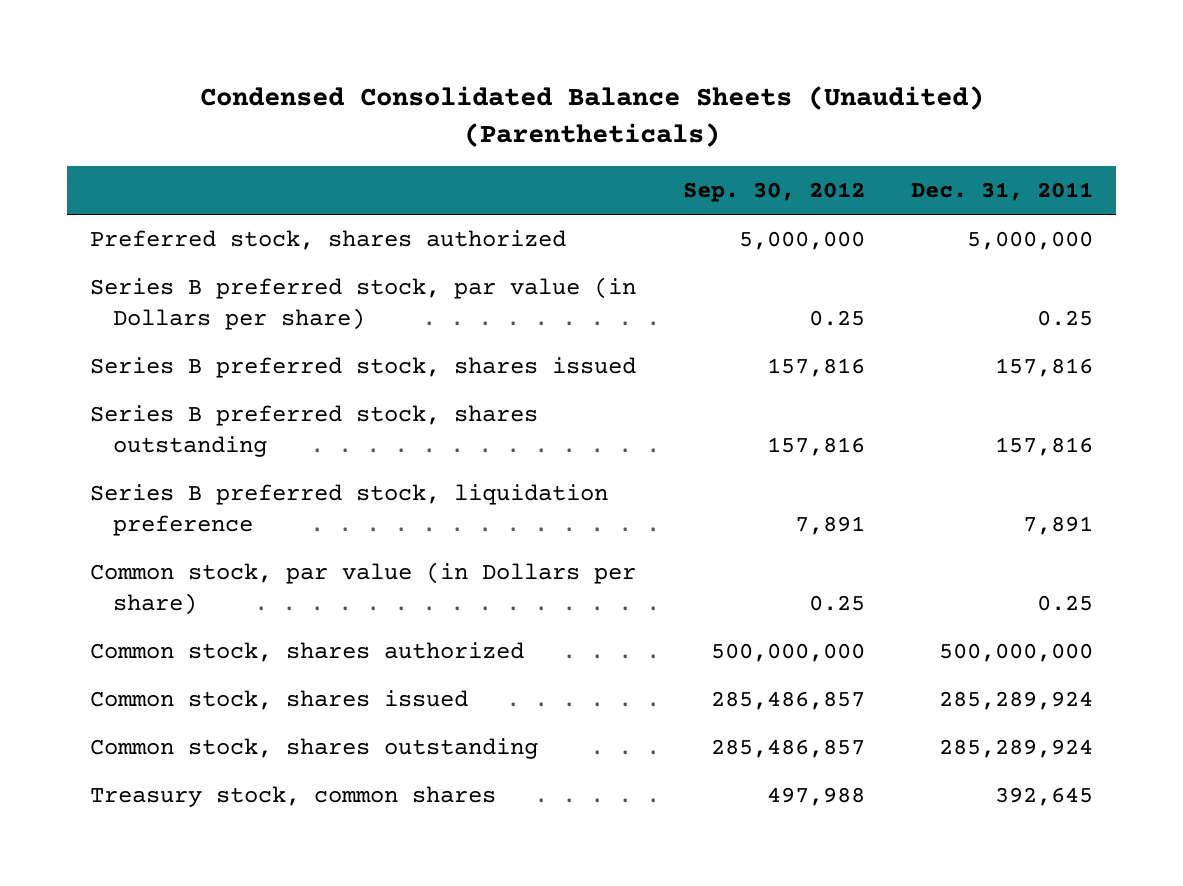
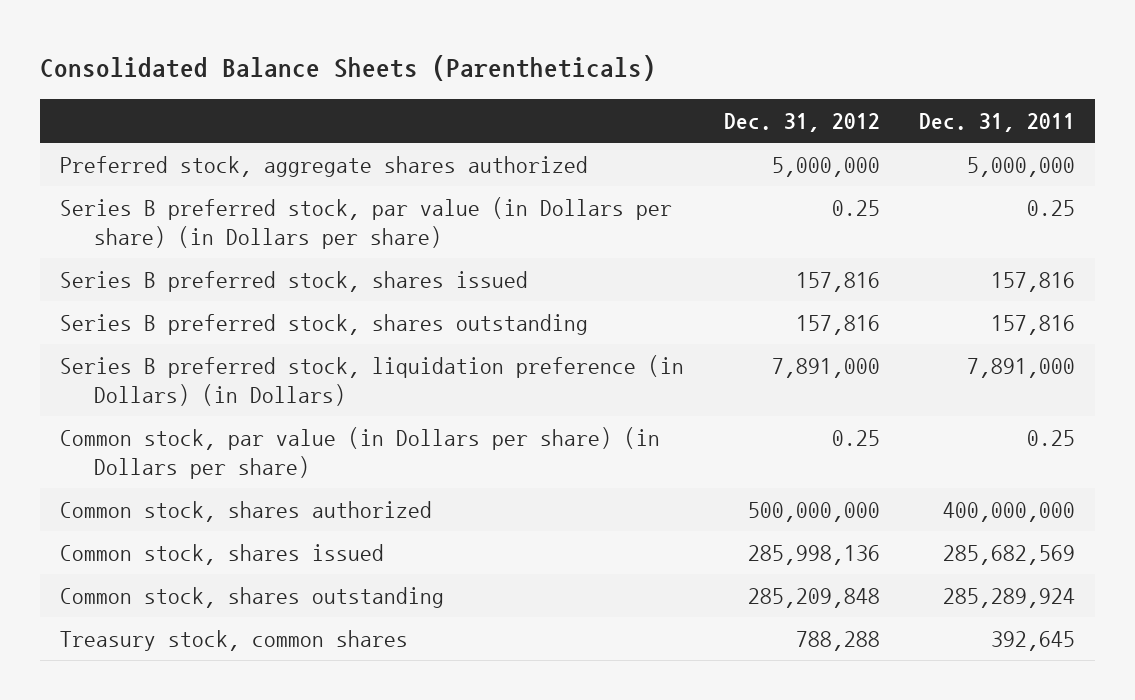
[199,85,984,148] Condensed Consolidated Balance Sheets (Unaudited) (Parentheticals) -> [40,55,657,82] Consolidated Balance Sheets (Parentheticals)
[682,182,865,203] Sep. 30, 2012 -> none
none -> [723,113,880,133] Dec. 31, 2012
[90,229,567,250] Preferred stock, shares authorized -> [59,155,588,177] Preferred stock, aggregate shares authorized
[90,276,637,330] Series B preferred stock, par value (in Dollars per share) -> [59,196,672,250] Series B preferred stock, par value (in Dollars per share) (in Dollars per share)
[90,483,609,536] Series B preferred stock, liquidation preference -> [59,354,684,407] Series B preferred stock, liquidation preference (in Dollars) (in Dollars)
[1022,515,1093,535] 7,891 -> [967,357,1076,378] 7,891,000
[90,561,637,615] Common stock, par value (in Dollars per share) -> [59,426,660,480] Common stock, par value (in Dollars per share) (in Dollars per share)
[938,642,1093,662] 500,000,000 -> [943,501,1076,522] 400,000,000
[938,690,1093,710] 285,289,924 -> [943,544,1076,565] 285,682,569

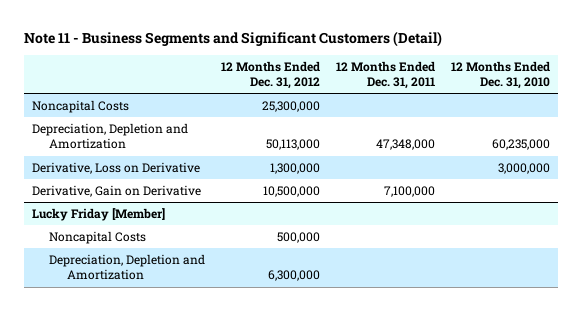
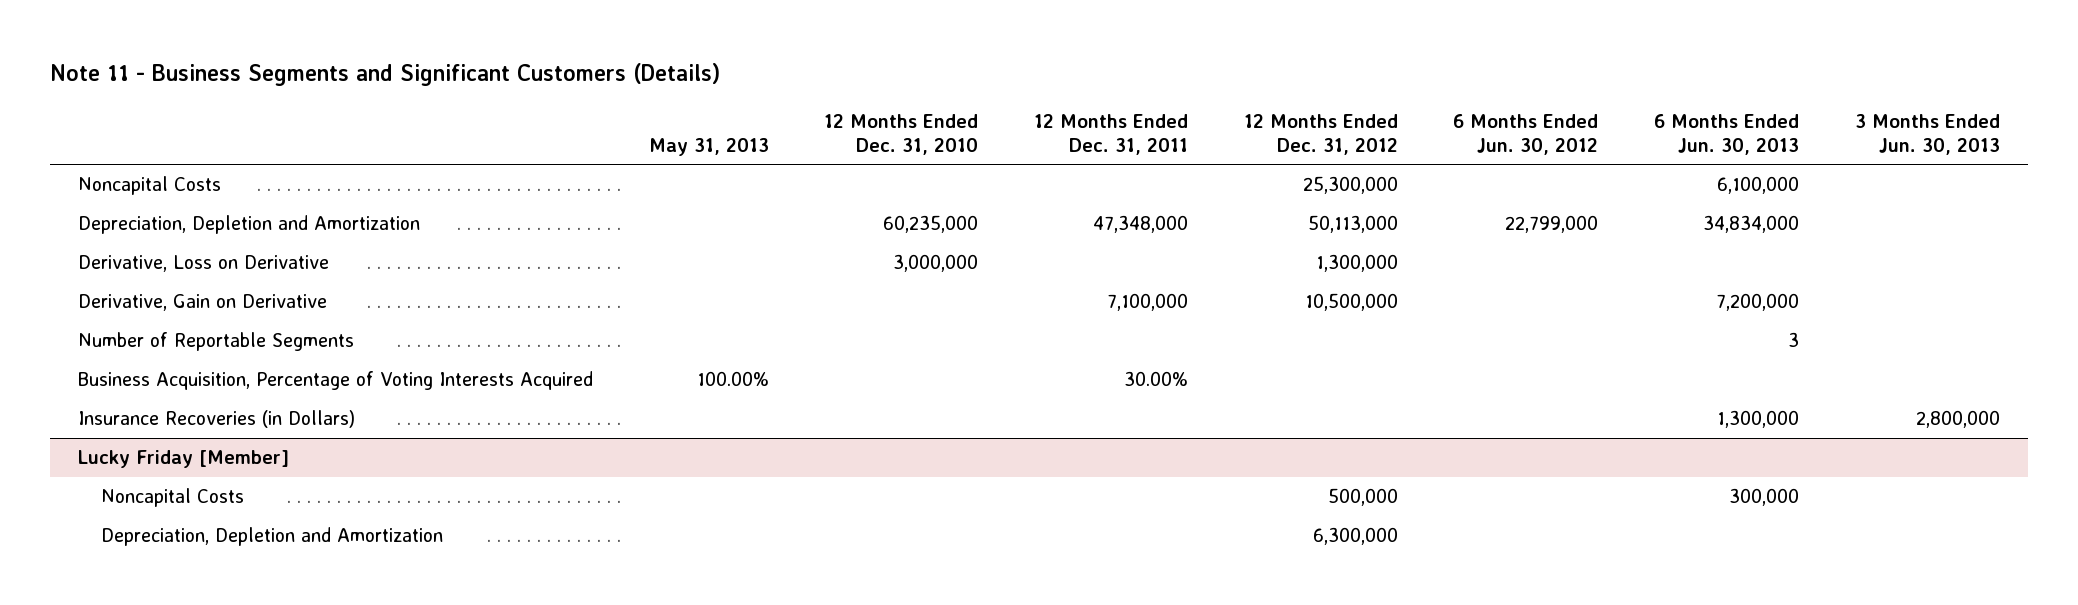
[24,30,443,47] Note 11 - Business Segments and Significant Customers (Detail) -> [50,63,721,87] Note 11 - Business Segments and Significant Customers (Details)
none -> [648,137,769,156] May 31, 2013
none -> [1453,113,1599,155] 6 Months Ended Jun. 30, 2012
none -> [1654,113,1800,155] 6 Months Ended Jun. 30, 2013
none -> [1854,113,2000,155] 3 Months Ended Jun. 30, 2013
none -> [77,332,354,352] Number of Reportable Segments
none -> [77,371,593,391] Business Acquisition, Percentage of Voting Interests Acquired
none -> [77,410,355,429] Insurance Recoveries (in Dollars)

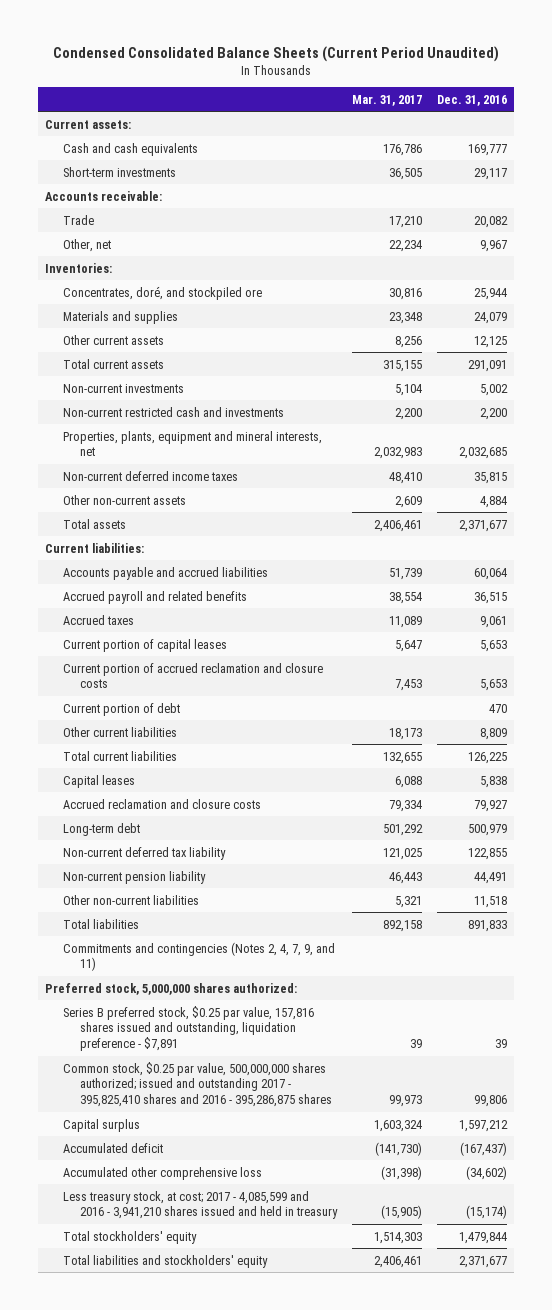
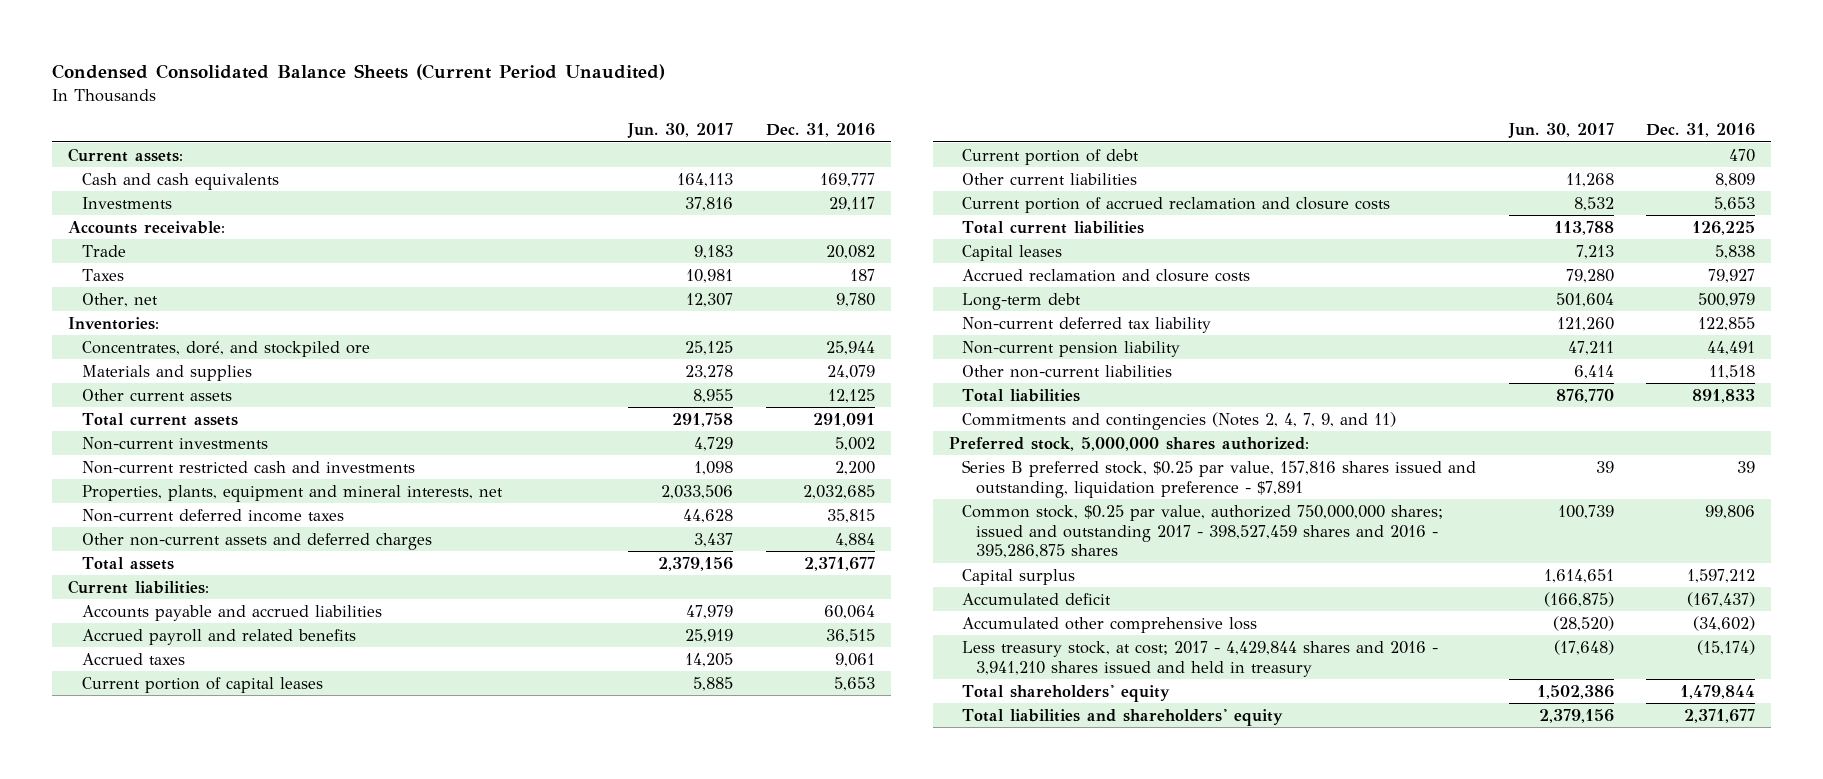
[352,94,423,106] Mar. 31, 2017 -> none
none -> [627,123,734,139] Jun. 30, 2017
[62,166,176,177] Short-term investments -> [81,196,172,209] Investments
none -> [81,268,124,281] Taxes
[479,239,507,252] 9,967 -> [835,292,875,307] 9,780
[62,494,186,505] Other non-current assets -> [81,532,432,550] Other non-current assets and deferred charges
[62,662,323,689] Current portion of accrued reclamation and closure costs -> [962,196,1391,213] Current portion of accrued reclamation and closure costs
[62,1061,333,1108] Common stock, $0.25 par value, 500,000,000 shares authorized; issued and outstanding 2017 - 395,825,410 shares and 2016 - 395,286,875 shares -> [962,504,1444,559] Common stock, $0.25 par value, authorized 750,000,000 shares; issued and outstanding 2017 - 398,527,459 shares and 2016 - 395,286,875 shares
[62,1190,339,1220] Less treasury stock, at cost; 2017 - 4,085,599 and 2016 - 3,941,210 shares issued and held in treasury -> [962,640,1439,677] Less treasury stock, at cost; 2017 - 4,429,844 shares and 2016 - 3,941,210 shares issued and held in treasury
[62,1230,197,1244] Total stockholders' equity -> [962,684,1171,702] Total shareholders' equity
[62,1254,268,1268] Total liabilities and stockholders' equity -> [962,708,1284,726] Total liabilities and shareholders' equity

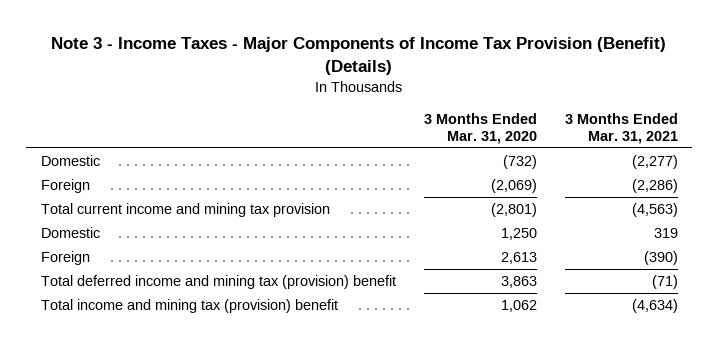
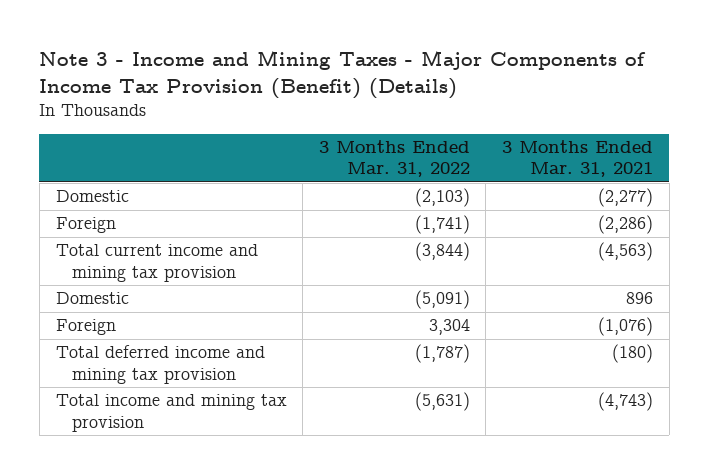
[51,37,667,76] Note 3 - Income Taxes - Major Components of Income Tax Provision (Benefit) (Details) -> [39,50,647,99] Note 3 - Income and Mining Taxes - Major Components of Income Tax Provision (Benefit) (Details)
[423,112,537,145] 3 Months Ended Mar. 31, 2020 -> none
none -> [318,139,470,178] 3 Months Ended Mar. 31, 2022
[654,227,679,238] 319 -> [626,292,654,305] 896
[644,250,679,265] (390) -> [598,317,654,337] (1,076)
[40,274,396,289] Total deferred income and mining tax (provision) benefit -> [55,345,265,384] Total deferred income and mining tax provision
[652,274,679,289] (71) -> [612,344,654,364] (180)
[40,298,338,313] Total income and mining tax (provision) benefit -> [55,394,287,432] Total income and mining tax provision
[632,298,679,313] (4,634) -> [598,392,654,412] (4,743)

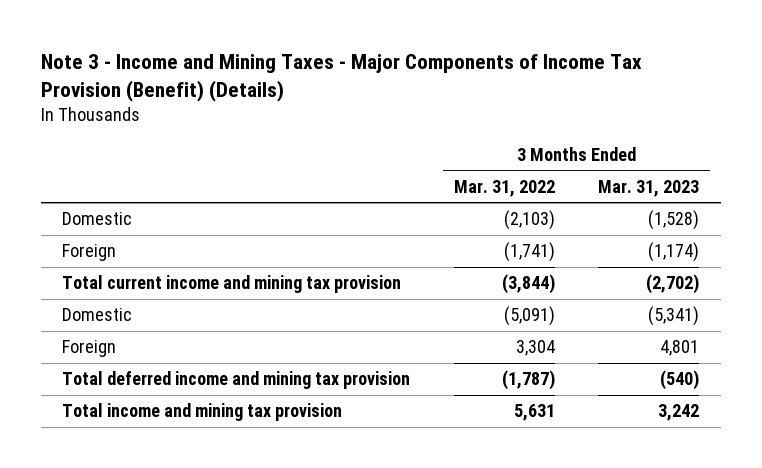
[502,139,654,178] 3 Months Ended Mar. 31, 2021 -> none
none -> [598,179,700,197] Mar. 31, 2023
[414,392,470,412] (5,631) -> [513,404,555,422] 5,631

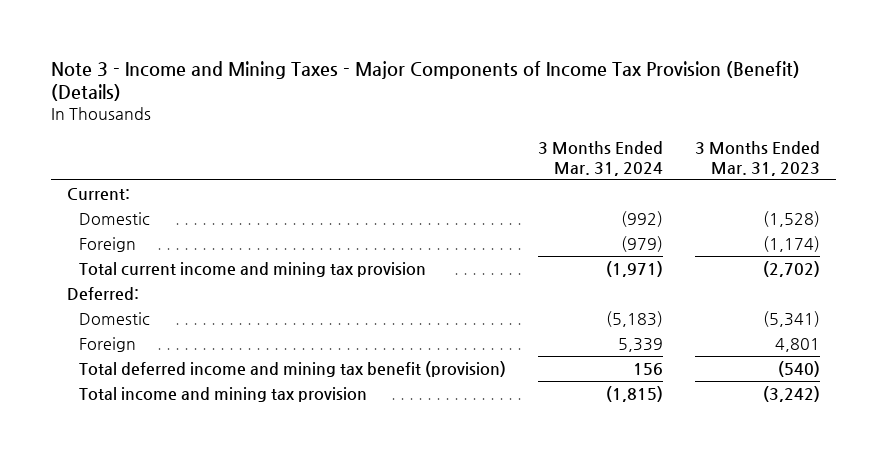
[453,179,555,197] Mar. 31, 2022 -> none
none -> [537,140,663,176] 3 Months Ended Mar. 31, 2024
none -> [66,188,130,201] Current:
none -> [66,287,139,301] Deferred:
[62,371,411,390] Total deferred income and mining tax provision -> [78,361,506,378] Total deferred income and mining tax benefit (provision)
[658,404,700,422] 3,242 -> [762,386,820,403] (3,242)

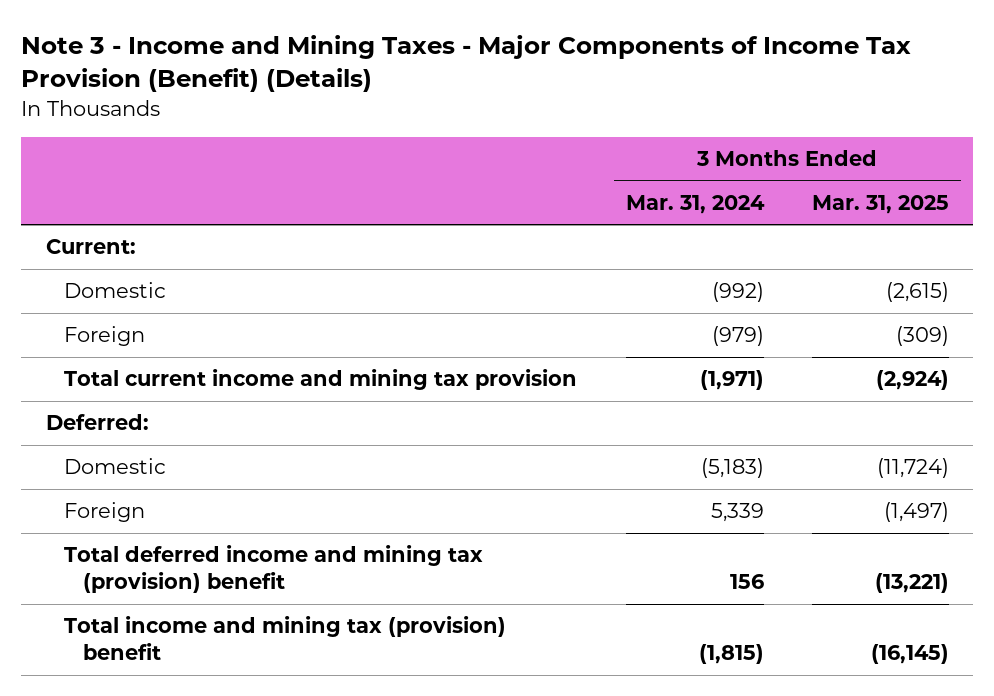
[694,140,820,176] 3 Months Ended Mar. 31, 2023 -> none
none -> [811,195,949,215] Mar. 31, 2025
[78,361,506,378] Total deferred income and mining tax benefit (provision) -> [64,545,484,594] Total deferred income and mining tax (provision) benefit
[78,387,367,403] Total income and mining tax provision -> [64,616,507,661] Total income and mining tax (provision) benefit

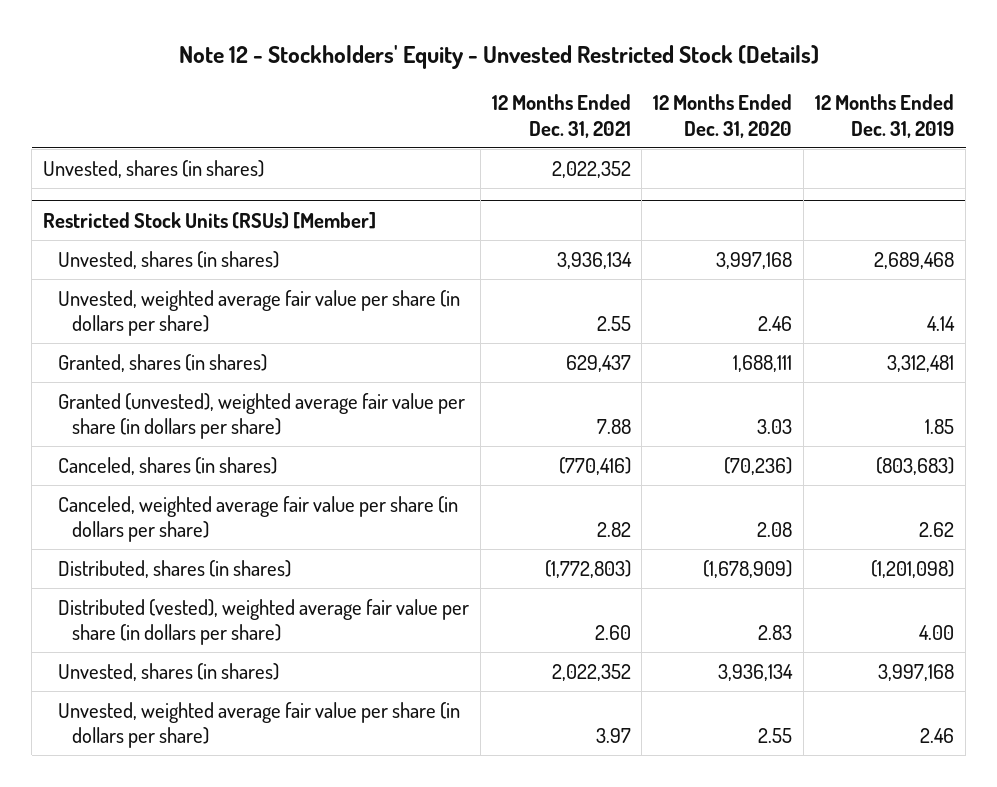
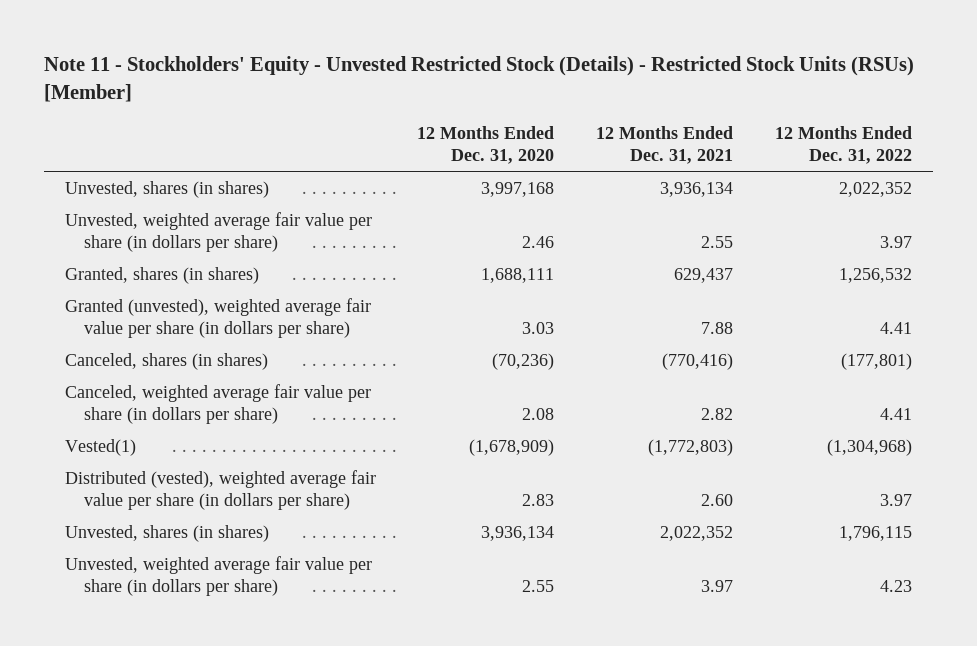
[178,45,819,70] Note 12 - Stockholders' Equity - Unvested Restricted Stock (Details) -> [43,56,914,103] Note 11 - Stockholders' Equity - Unvested Restricted Stock (Details) - Restricted Stock Units (RSUs) [Member]
[815,94,955,139] 12 Months Ended Dec. 31, 2019 -> none
none -> [775,125,913,164] 12 Months Ended Dec. 31, 2022
[42,159,264,178] Unvested, shares (in shares) -> none
[42,211,376,229] Restricted Stock Units (RSUs) [Member] -> none
[57,559,291,578] Distributed, shares (in shares) -> [64,439,136,457] Vested(1)

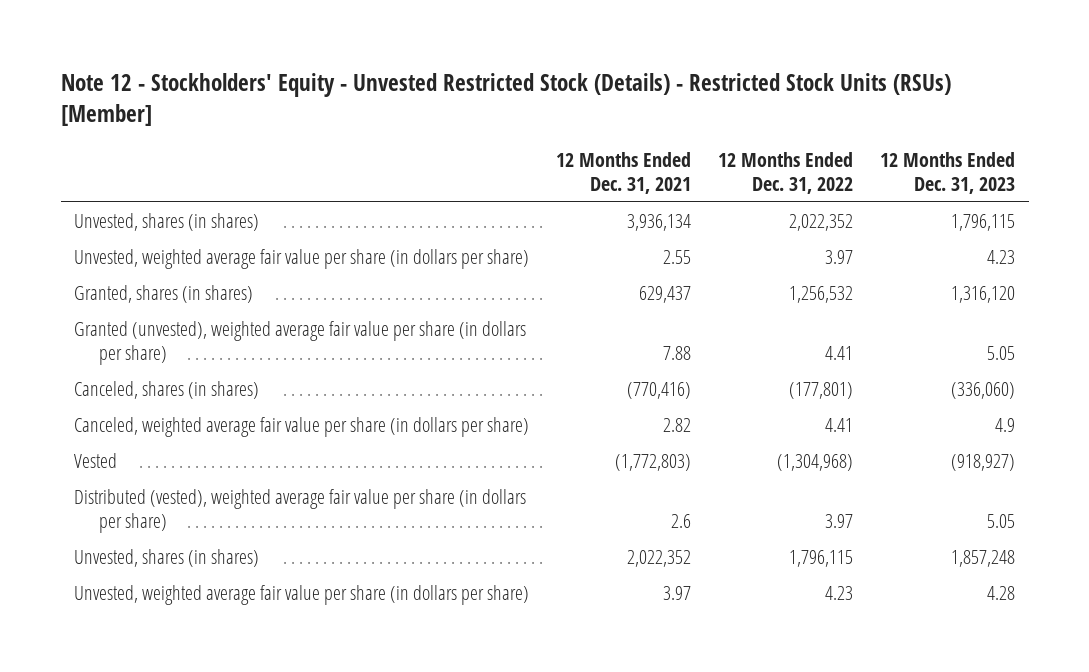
[43,56,914,103] Note 11 - Stockholders' Equity - Unvested Restricted Stock (Details) - Restricted Stock Units (RSUs) [Member] -> [60,73,951,127] Note 12 - Stockholders' Equity - Unvested Restricted Stock (Details) - Restricted Stock Units (RSUs) [Member]
[417,125,555,164] 12 Months Ended Dec. 31, 2020 -> none
none -> [880,152,1016,194] 12 Months Ended Dec. 31, 2023
[64,439,136,457] Vested(1) -> [74,453,118,469] Vested
[701,493,734,506] 2.60 -> [671,513,692,528] 2.6

